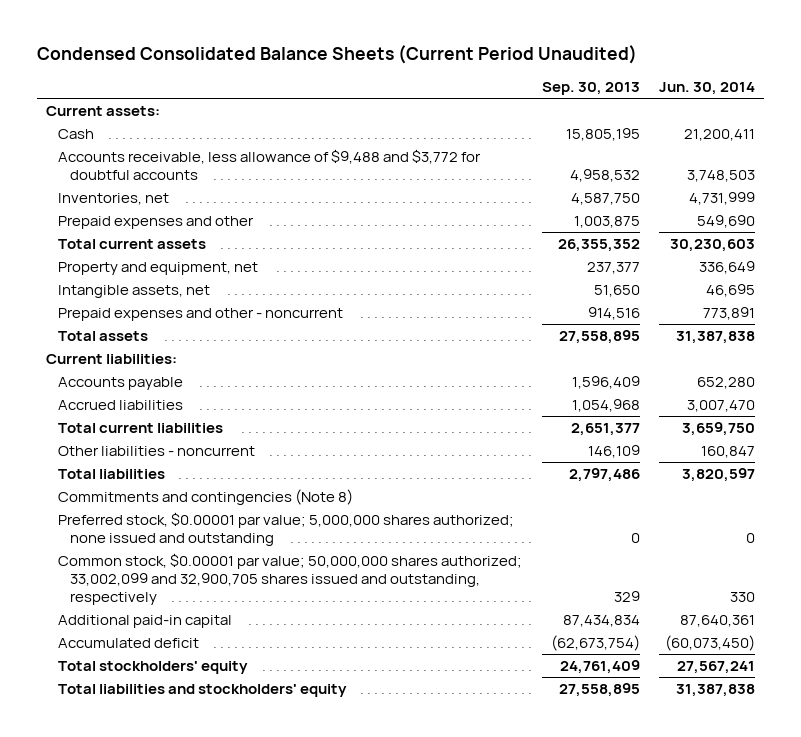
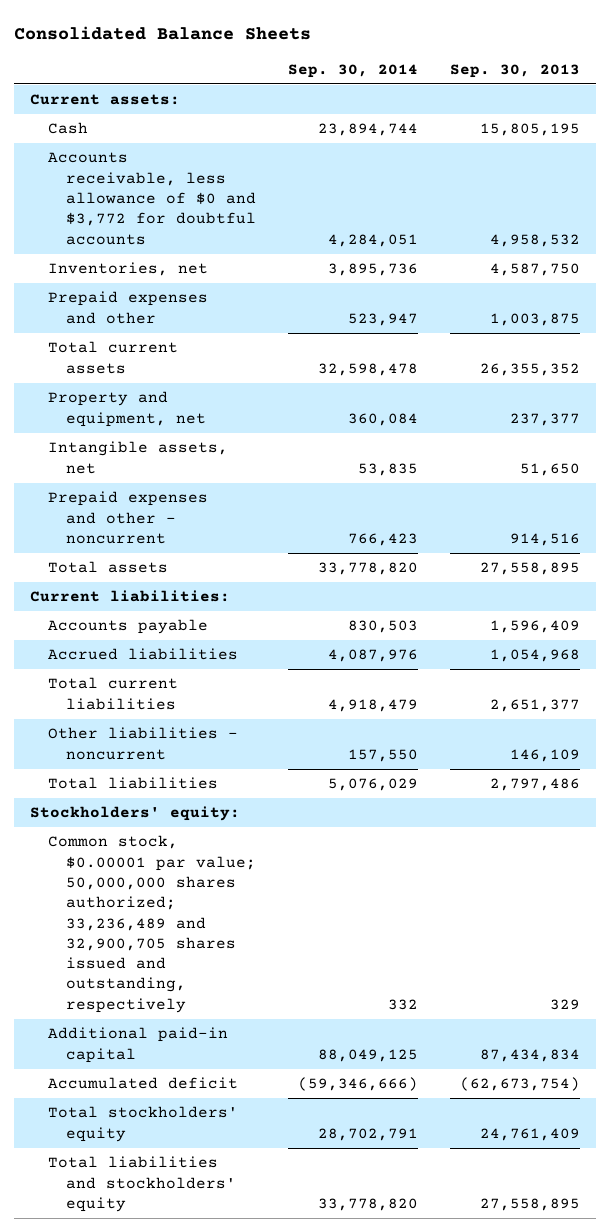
[36,45,637,65] Condensed Consolidated Balance Sheets (Current Period Unaudited) -> [13,25,311,40] Consolidated Balance Sheets
[658,82,755,96] Jun. 30, 2014 -> none
none -> [287,63,418,78] Sep. 30, 2014
[58,148,482,180] Accounts receivable, less allowance of $9,488 and $3,772 for doubtful accounts -> [47,152,256,245] Accounts receivable, less allowance of $0 and $3,772 for doubtful accounts
[58,488,354,505] Commitments and contingencies (Note 8) -> none
[58,511,515,546] Preferred stock, $0.00001 par value; 5,000,000 shares authorized; none issued and outstanding -> none
none -> [29,806,240,822] Stockholders' equity:
[58,552,523,605] Common stock, $0.00001 par value; 50,000,000 shares authorized; 33,002,099 and 32,900,705 shares issued and outstanding, respectively -> [47,835,256,1013] Common stock, $0.00001 par value; 50,000,000 shares authorized; 33,236,489 and 32,900,705 shares issued and outstanding, respectively

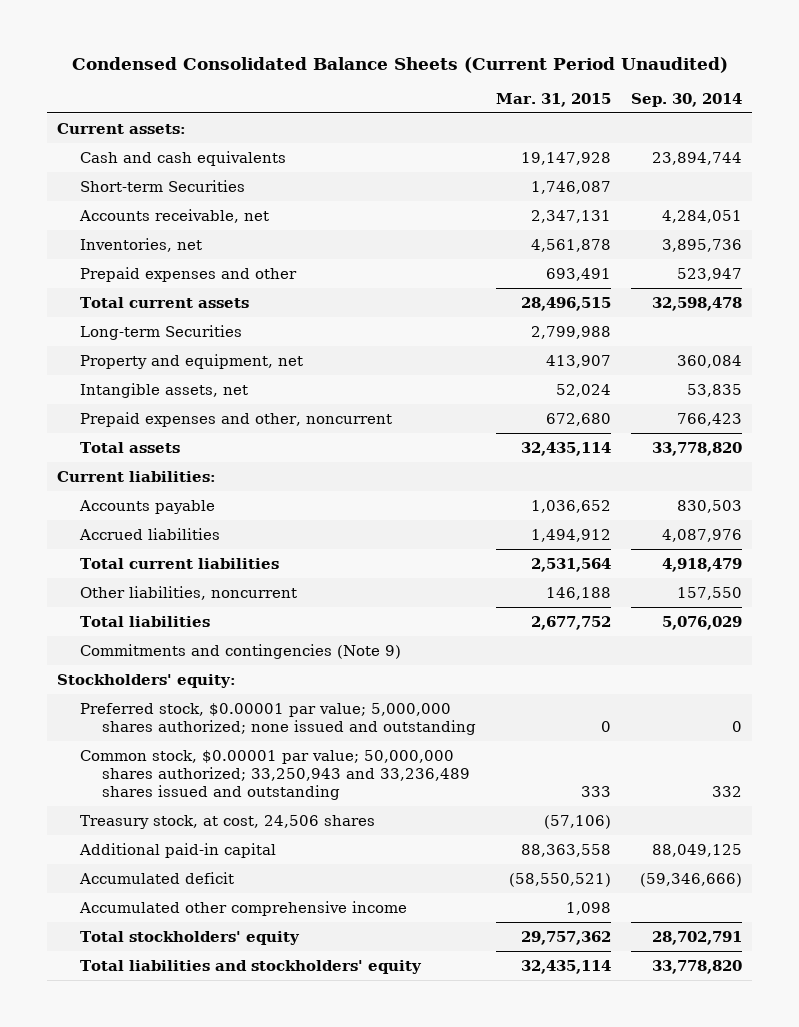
[13,25,311,40] Consolidated Balance Sheets -> [71,56,728,73] Condensed Consolidated Balance Sheets (Current Period Unaudited)
[449,63,580,78] Sep. 30, 2013 -> none
none -> [495,92,611,107] Mar. 31, 2015
[47,122,88,135] Cash -> [79,150,286,166] Cash and cash equivalents
none -> [79,179,245,192] Short-term Securities
[47,152,256,245] Accounts receivable, less allowance of $0 and $3,772 for doubtful accounts -> [78,208,269,223] Accounts receivable, net
none -> [79,324,242,340] Long-term Securities
[47,491,208,544] Prepaid expenses and other - noncurrent -> [79,411,392,427] Prepaid expenses and other, noncurrent
[47,727,238,760] Other liabilities - noncurrent -> [79,585,297,600] Other liabilities, noncurrent
none -> [79,643,401,659] Commitments and contingencies (Note 9)
none -> [79,702,476,735] Preferred stock, $0.00001 par value; 5,000,000 shares authorized; none issued and outstanding
[47,835,256,1013] Common stock, $0.00001 par value; 50,000,000 shares authorized; 33,236,489 and 32,900,705 shares issued and outstanding, respectively -> [79,749,470,801] Common stock, $0.00001 par value; 50,000,000 shares authorized; 33,250,943 and 33,236,489 shares issued and outstanding
none -> [79,814,375,829] Treasury stock, at cost, 24,506 shares
none -> [78,900,407,916] Accumulated other comprehensive income

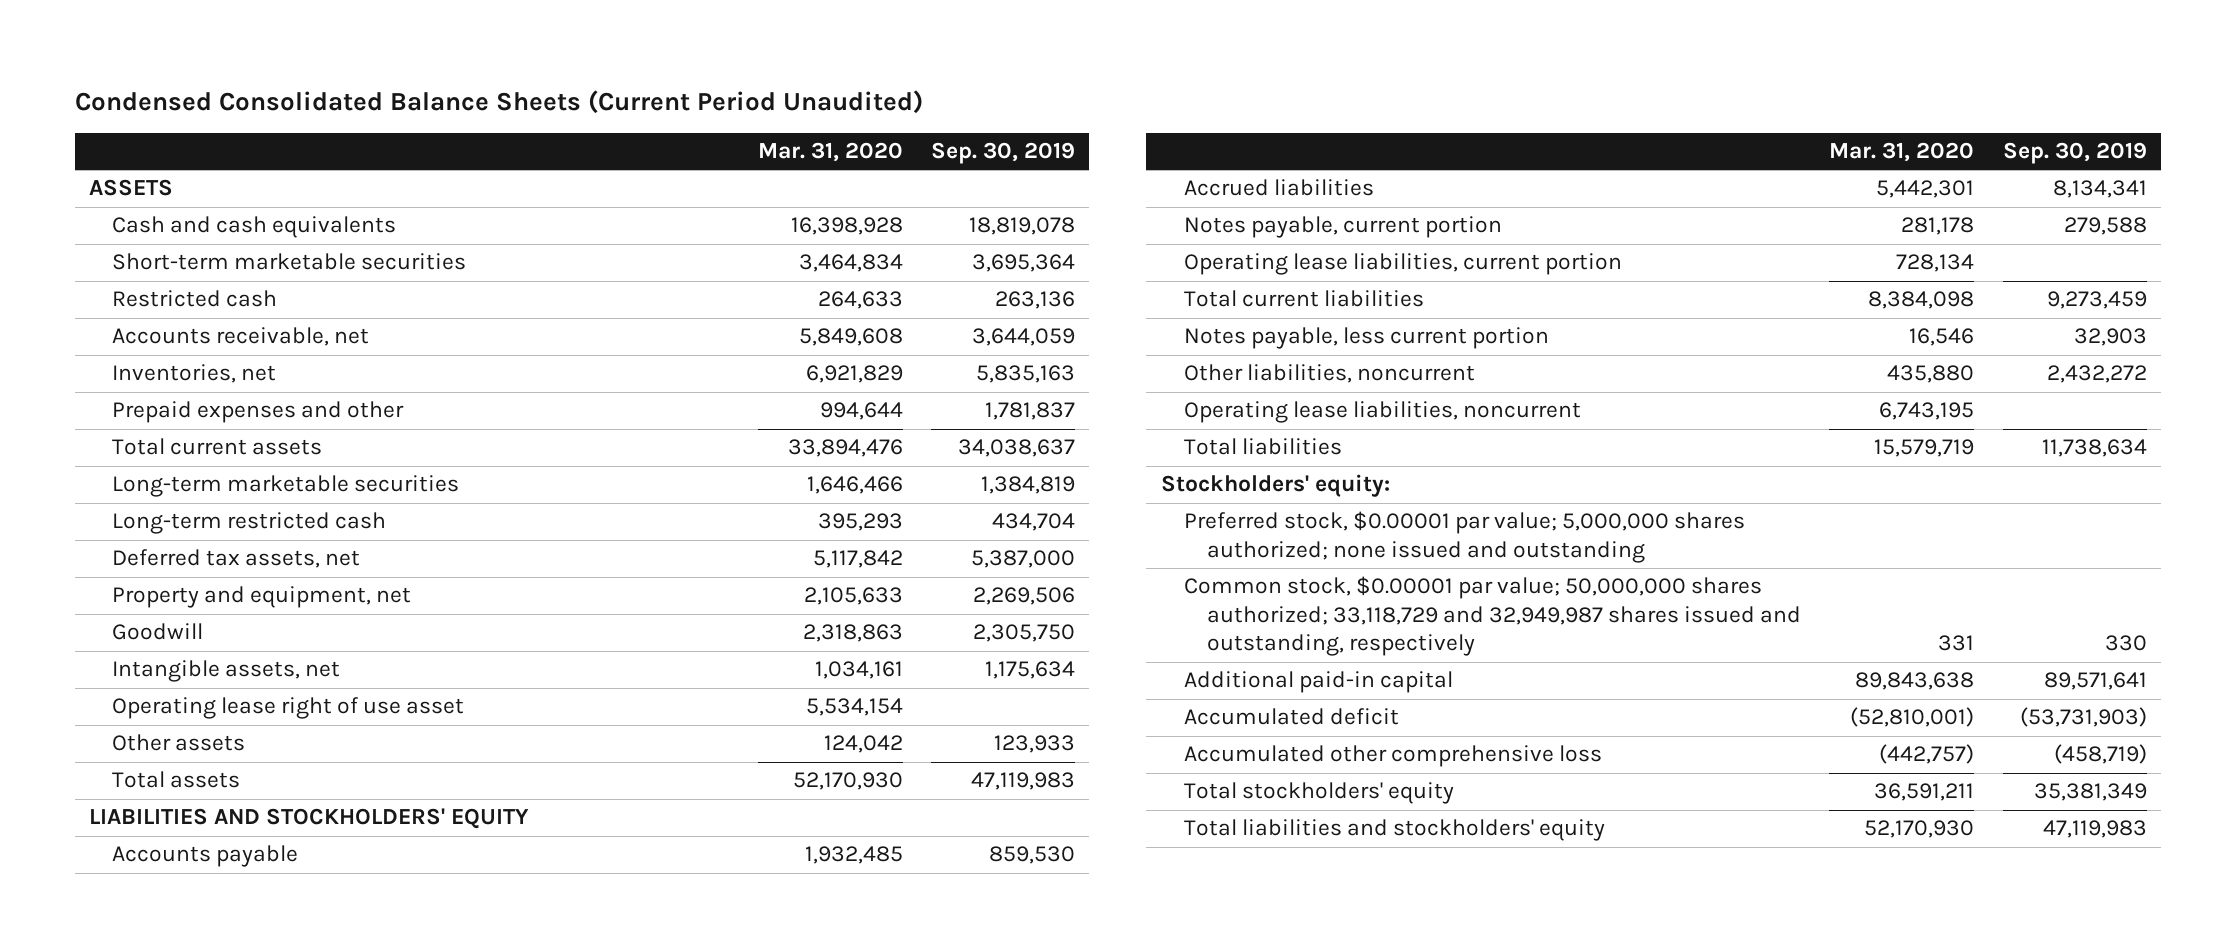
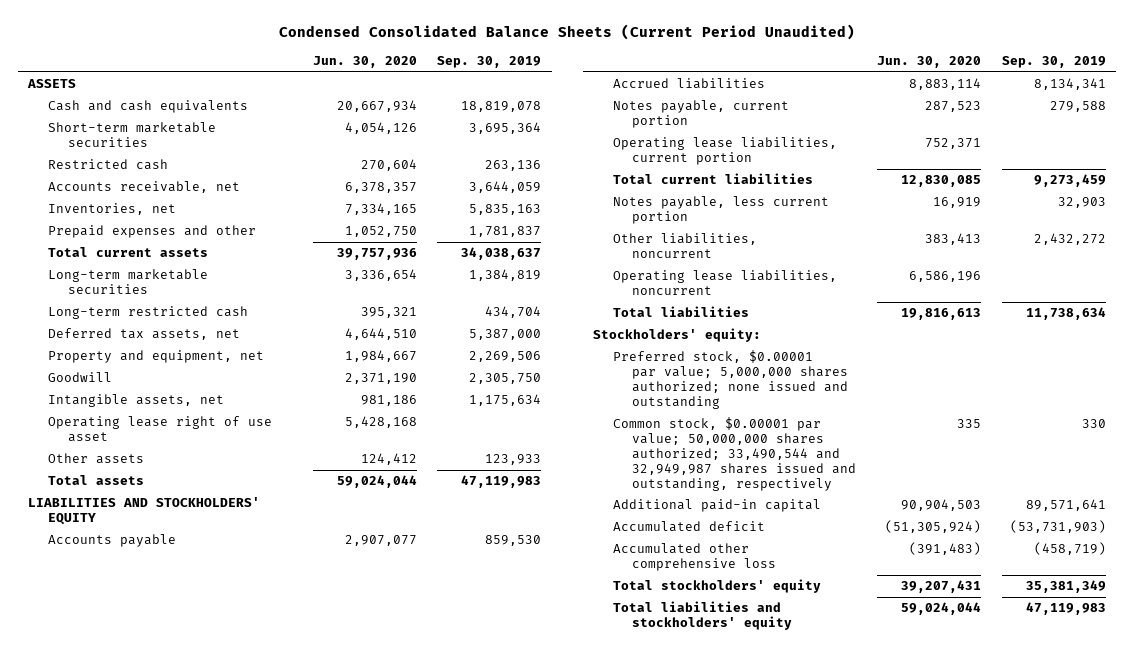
[757,142,903,163] Mar. 31, 2020 -> none
none -> [312,56,417,69] Jun. 30, 2020
[1183,576,1801,657] Common stock, $0.00001 par value; 50,000,000 shares authorized; 33,118,729 and 32,949,987 shares issued and outstanding, respectively -> [612,417,857,491] Common stock, $0.00001 par value; 50,000,000 shares authorized; 33,490,544 and 32,949,987 shares issued and outstanding, respectively

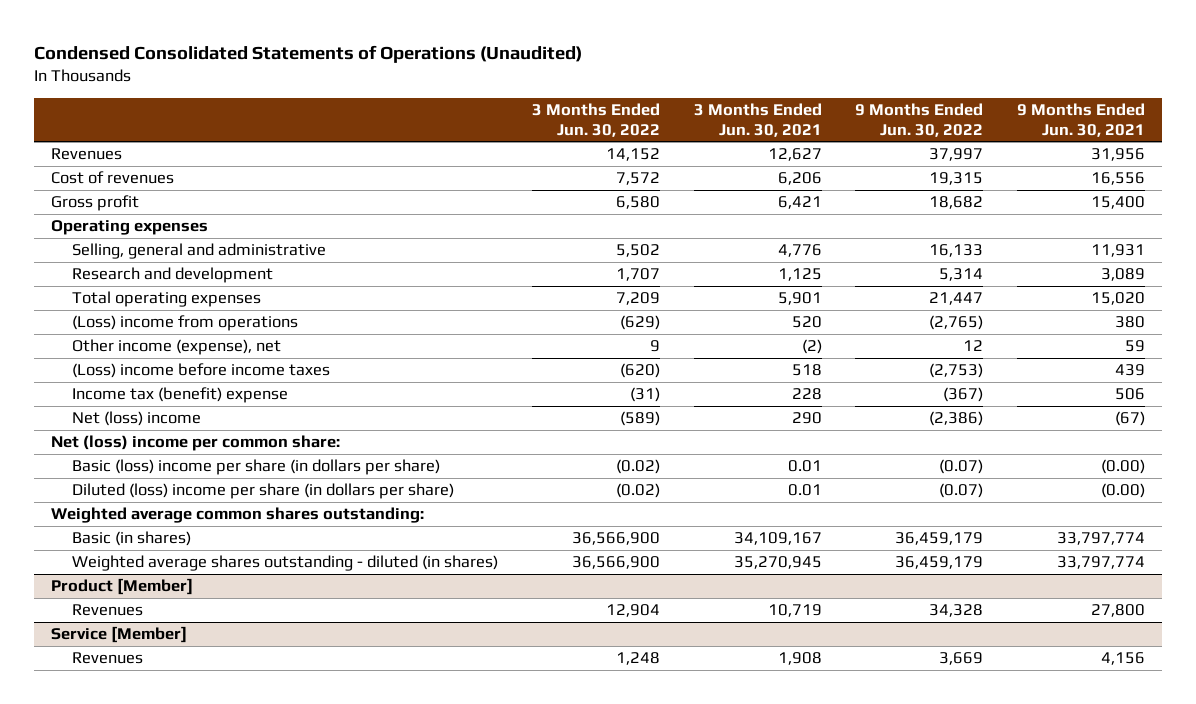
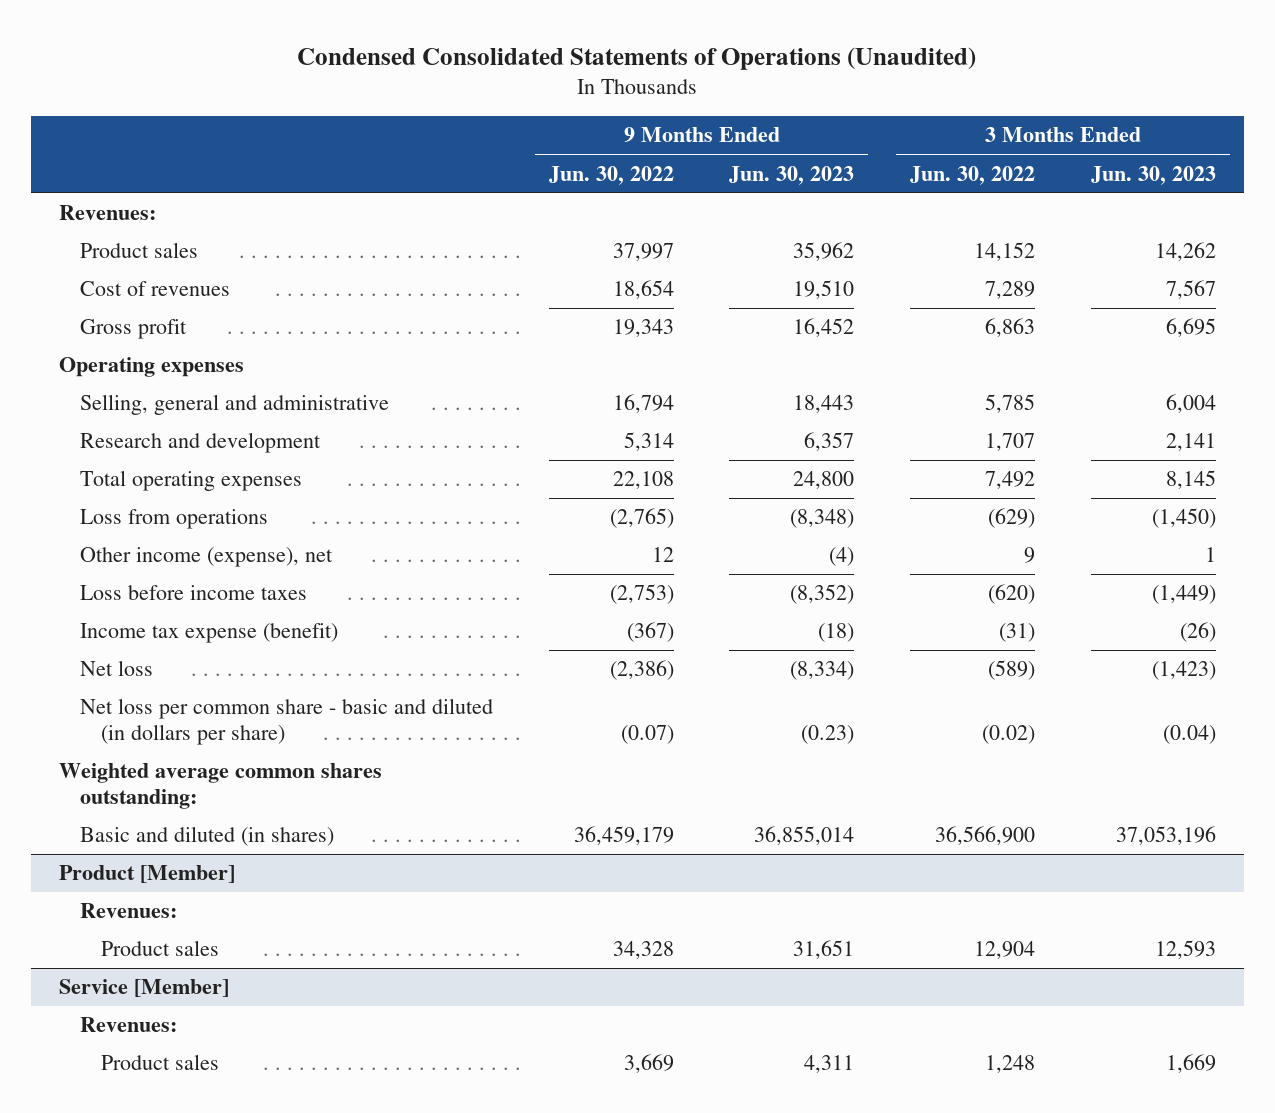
[693,102,822,137] 3 Months Ended Jun. 30, 2021 -> none
[1017,102,1146,137] 9 Months Ended Jun. 30, 2021 -> none
none -> [729,165,855,185] Jun. 30, 2023
none -> [1091,165,1217,185] Jun. 30, 2023
none -> [58,205,156,221] Revenues:
[50,148,122,161] Revenues -> [79,242,198,259] Product sales
[615,172,660,186] 7,572 -> [985,281,1036,300] 7,289
[929,172,984,186] 19,315 -> [612,280,674,300] 18,654
[615,196,660,210] 6,580 -> [985,318,1036,338] 6,863
[929,196,984,210] 18,682 -> [612,319,674,338] 19,343
[615,244,660,258] 5,502 -> [985,394,1036,414] 5,785
[929,244,984,258] 16,133 -> [612,394,674,414] 16,794
[615,292,660,306] 7,209 -> [985,471,1036,490] 7,492
[929,292,984,306] 21,447 -> [612,471,674,490] 22,108
[71,315,298,332] (Loss) income from operations -> [79,509,268,530] Loss from operations
[50,435,340,452] Net (loss) income per common share: -> none
[71,483,454,500] Diluted (loss) income per share (in dollars per share) -> none
[71,363,330,379] (Loss) income before income taxes -> [79,585,307,601] Loss before income taxes
[71,387,288,404] Income tax (benefit) expense -> [79,623,338,644] Income tax expense (benefit)
[71,411,201,427] Net (loss) income -> [79,660,153,677] Net loss
[71,459,440,476] Basic (loss) income per share (in dollars per share) -> [79,698,493,746] Net loss per common share - basic and diluted (in dollars per share)
[71,555,498,572] Weighted average shares outstanding - diluted (in shares) -> none
[71,531,191,547] Basic (in shares) -> [79,826,334,847] Basic and diluted (in shares)
none -> [79,903,177,919] Revenues:
[71,604,143,617] Revenues -> [101,940,220,957] Product sales
none -> [79,1017,177,1033] Revenues:
[71,652,143,665] Revenues -> [101,1054,220,1071] Product sales

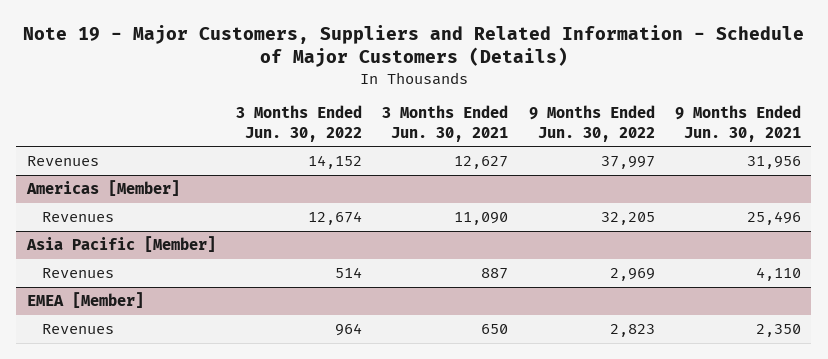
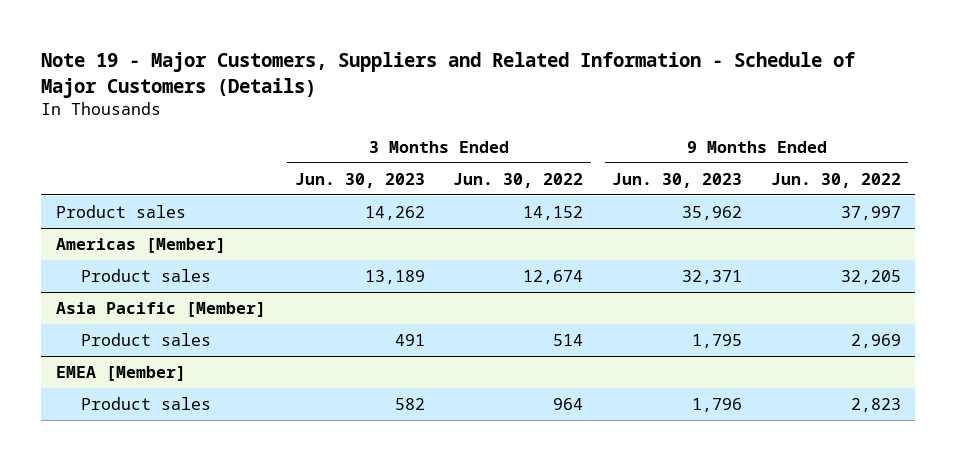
[382,105,509,142] 3 Months Ended Jun. 30, 2021 -> none
[674,105,801,142] 9 Months Ended Jun. 30, 2021 -> none
none -> [294,172,425,188] Jun. 30, 2023
none -> [612,172,743,188] Jun. 30, 2023
[26,156,99,167] Revenues -> [55,204,186,218] Product sales
[41,212,114,223] Revenues -> [81,268,212,282] Product sales
[41,268,114,279] Revenues -> [81,332,212,346] Product sales
[41,324,114,335] Revenues -> [81,396,212,410] Product sales

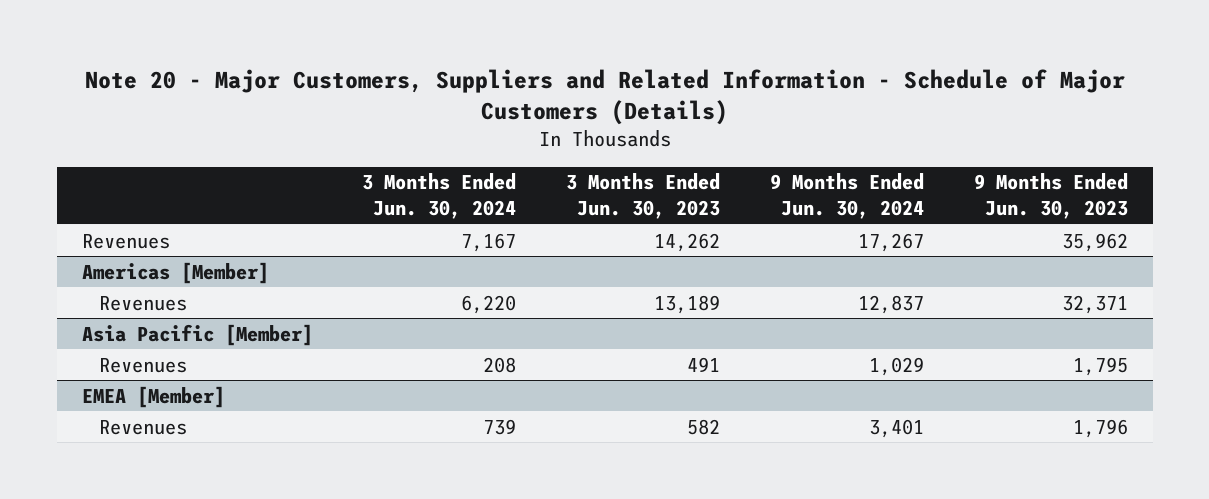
[41,51,857,98] Note 19 - Major Customers, Suppliers and Related Information - Schedule of Major Customers (Details) -> [84,68,1125,126] Note 20 - Major Customers, Suppliers and Related Information - Schedule of Major Customers (Details)
[453,172,584,188] Jun. 30, 2022 -> none
[771,172,902,188] Jun. 30, 2022 -> none
none -> [362,173,517,220] 3 Months Ended Jun. 30, 2024
none -> [769,173,924,220] 9 Months Ended Jun. 30, 2024
[55,204,186,218] Product sales -> [81,233,170,249] Revenues
[81,268,212,282] Product sales -> [98,295,187,311] Revenues
[81,332,212,346] Product sales -> [98,357,187,373] Revenues
[81,396,212,410] Product sales -> [98,419,187,435] Revenues

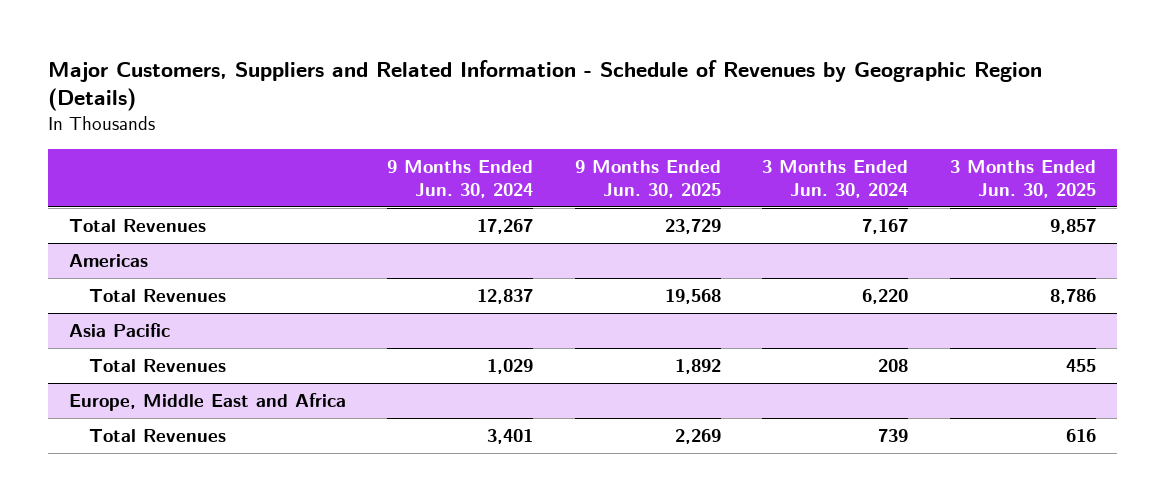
[84,68,1125,126] Note 20 - Major Customers, Suppliers and Related Information - Schedule of Major Customers (Details) -> [47,59,1042,112] Major Customers, Suppliers and Related Information - Schedule of Revenues by Geographic Region (Details)
[566,173,721,220] 3 Months Ended Jun. 30, 2023 -> none
[973,173,1128,220] 9 Months Ended Jun. 30, 2023 -> none
none -> [574,159,721,198] 9 Months Ended Jun. 30, 2025
none -> [950,159,1097,198] 3 Months Ended Jun. 30, 2025
[81,233,170,249] Revenues -> [68,218,206,232] Total Revenues
[81,261,269,284] Americas [Member] -> [68,253,148,267] Americas
[98,295,187,311] Revenues -> [88,288,226,302] Total Revenues
[81,323,313,346] Asia Pacific [Member] -> [68,322,170,337] Asia Pacific
[98,357,187,373] Revenues -> [88,358,226,372] Total Revenues
[81,385,225,408] EMEA [Member] -> [68,392,346,411] Europe, Middle East and Africa
[98,419,187,435] Revenues -> [88,428,226,442] Total Revenues

